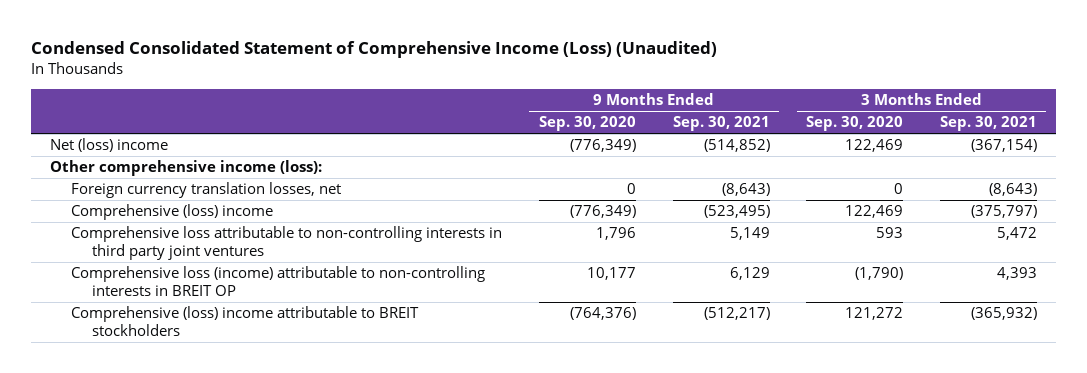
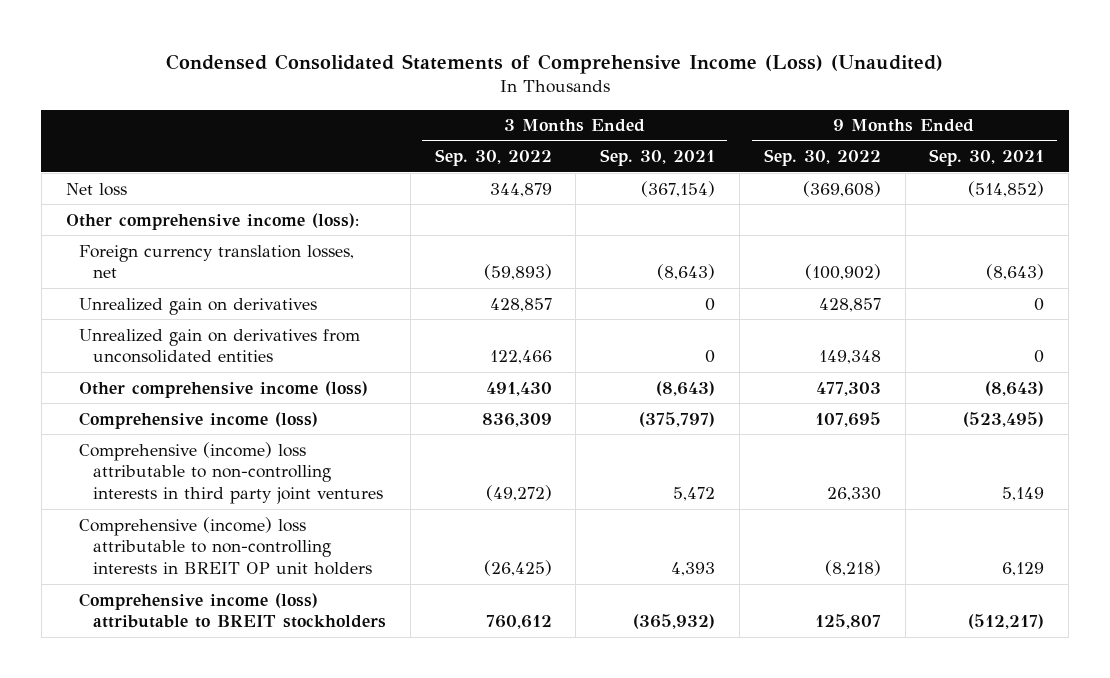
[31,41,718,59] Condensed Consolidated Statement of Comprehensive Income (Loss) (Unaudited) -> [166,53,944,74] Condensed Consolidated Statements of Comprehensive Income (Loss) (Unaudited)
[538,116,636,132] Sep. 30, 2020 -> none
[806,116,904,132] Sep. 30, 2020 -> none
none -> [434,149,552,167] Sep. 30, 2022
none -> [763,149,881,167] Sep. 30, 2022
[49,138,168,153] Net (loss) income -> [65,182,127,196] Net loss
none -> [79,297,318,315] Unrealized gain on derivatives
none -> [79,328,361,364] Unrealized gain on derivatives from unconsolidated entities
none -> [79,380,369,398] Other comprehensive income (loss)
[70,204,273,221] Comprehensive (loss) income -> [79,411,319,429] Comprehensive income (loss)
[70,226,502,261] Comprehensive loss attributable to non-controlling interests in third party joint ventures -> [79,441,383,505] Comprehensive (income) loss attributable to non-controlling interests in third party joint ventures
[70,266,485,297] Comprehensive loss (income) attributable to non-controlling interests in BREIT OP -> [79,516,372,576] Comprehensive (income) loss attributable to non-controlling interests in BREIT OP unit holders
[70,306,419,337] Comprehensive (loss) income attributable to BREIT stockholders -> [79,592,386,629] Comprehensive income (loss) attributable to BREIT stockholders

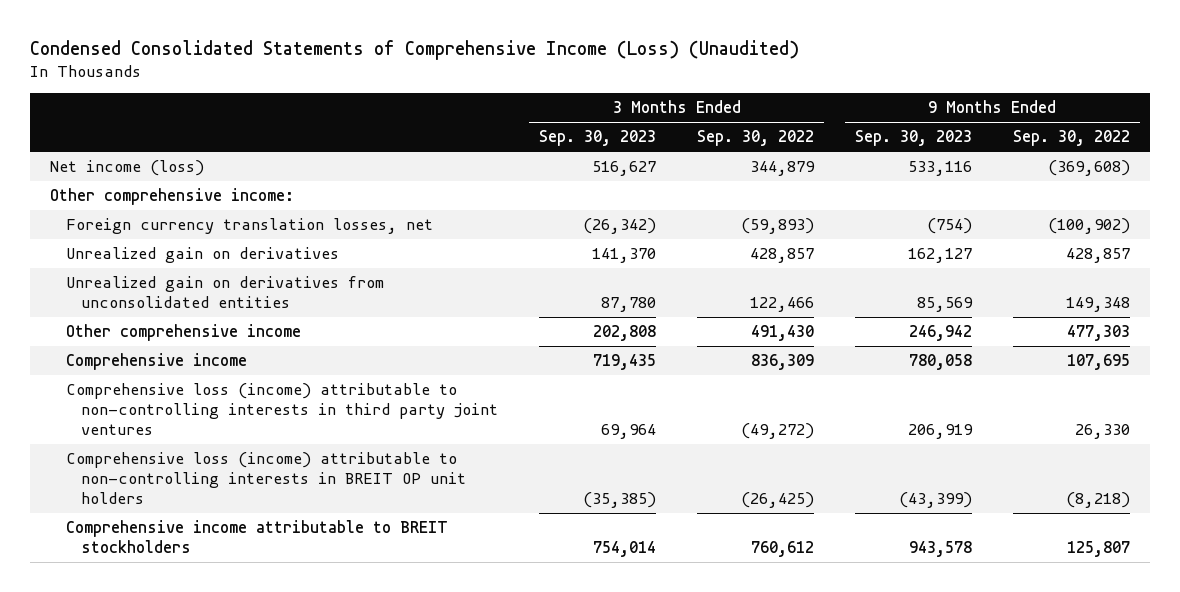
[600,149,716,167] Sep. 30, 2021 -> none
[929,149,1045,167] Sep. 30, 2021 -> none
none -> [539,130,657,147] Sep. 30, 2023
none -> [854,130,972,147] Sep. 30, 2023
[65,182,127,196] Net loss -> [50,160,205,177] Net income (loss)
[65,212,359,230] Other comprehensive income (loss): -> [50,188,295,206] Other comprehensive income:
[79,380,369,398] Other comprehensive income (loss) -> [65,324,301,342] Other comprehensive income
[79,411,319,429] Comprehensive income (loss) -> [65,353,247,371] Comprehensive income
[79,441,383,505] Comprehensive (income) loss attributable to non-controlling interests in third party joint ventures -> [65,383,499,435] Comprehensive loss (income) attributable to non-controlling interests in third party joint ventures
[79,516,372,576] Comprehensive (income) loss attributable to non-controlling interests in BREIT OP unit holders -> [65,452,467,504] Comprehensive loss (income) attributable to non-controlling interests in BREIT OP unit holders
[79,592,386,629] Comprehensive income (loss) attributable to BREIT stockholders -> [65,520,448,554] Comprehensive income attributable to BREIT stockholders

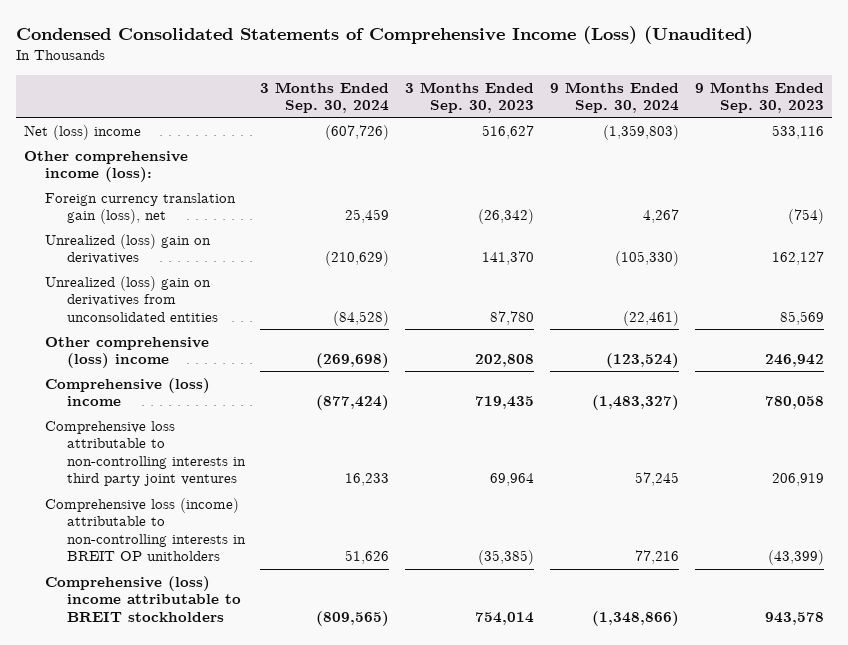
[696,130,814,147] Sep. 30, 2022 -> none
[1012,130,1130,147] Sep. 30, 2022 -> none
none -> [260,81,390,114] 3 Months Ended Sep. 30, 2024
none -> [550,81,680,114] 9 Months Ended Sep. 30, 2024
[50,160,205,177] Net income (loss) -> [24,124,142,140] Net (loss) income
[50,188,295,206] Other comprehensive income: -> [24,150,189,183] Other comprehensive income (loss):
[65,218,433,235] Foreign currency translation losses, net -> [45,192,237,225] Foreign currency translation gain (loss), net
[65,247,339,264] Unrealized gain on derivatives -> [45,233,212,265] Unrealized (loss) gain on derivatives
[65,276,384,309] Unrealized gain on derivatives from unconsolidated entities -> [45,275,218,322] Unrealized (loss) gain on derivatives from unconsolidated entities
[65,324,301,342] Other comprehensive income -> [45,336,210,369] Other comprehensive (loss) income
[65,353,247,371] Comprehensive income -> [45,377,211,407] Comprehensive (loss) income
[65,383,499,435] Comprehensive loss (income) attributable to non-controlling interests in third party joint ventures -> [45,420,246,487] Comprehensive loss attributable to non-controlling interests in third party joint ventures
[65,452,467,504] Comprehensive loss (income) attributable to non-controlling interests in BREIT OP unit holders -> [45,497,246,562] Comprehensive loss (income) attributable to non-controlling interests in BREIT OP unitholders
[65,520,448,554] Comprehensive income attributable to BREIT stockholders -> [45,575,241,622] Comprehensive (loss) income attributable to BREIT stockholders

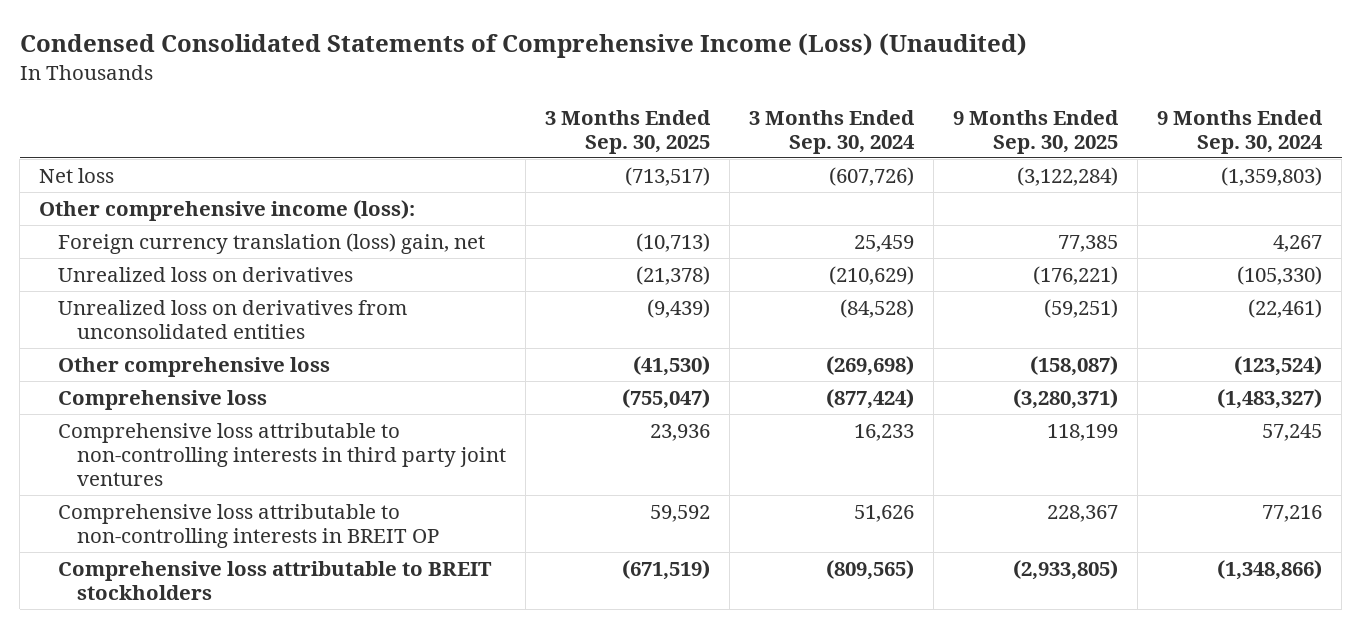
[405,81,535,114] 3 Months Ended Sep. 30, 2023 -> none
[695,81,825,114] 9 Months Ended Sep. 30, 2023 -> none
none -> [544,109,711,154] 3 Months Ended Sep. 30, 2025
none -> [953,109,1120,154] 9 Months Ended Sep. 30, 2025
[24,124,142,140] Net (loss) income -> [39,168,115,184] Net loss
[45,192,237,225] Foreign currency translation gain (loss), net -> [58,233,486,255] Foreign currency translation (loss) gain, net
[45,233,212,265] Unrealized (loss) gain on derivatives -> [58,267,354,283] Unrealized loss on derivatives
[45,275,218,322] Unrealized (loss) gain on derivatives from unconsolidated entities -> [58,300,408,339] Unrealized loss on derivatives from unconsolidated entities
[45,336,210,369] Other comprehensive (loss) income -> [58,357,331,378] Other comprehensive loss
[45,377,211,407] Comprehensive (loss) income -> [58,390,268,411] Comprehensive loss
[45,497,246,562] Comprehensive loss (income) attributable to non-controlling interests in BREIT OP unitholders -> [58,504,439,548] Comprehensive loss attributable to non-controlling interests in BREIT OP
[45,575,241,622] Comprehensive (loss) income attributable to BREIT stockholders -> [58,561,493,600] Comprehensive loss attributable to BREIT stockholders

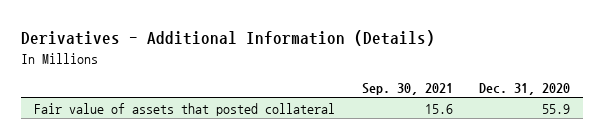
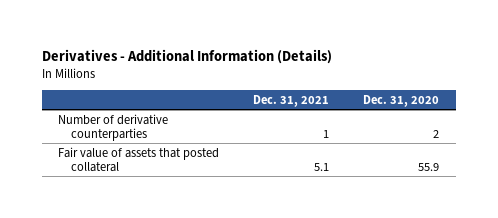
[361,82,453,95] Sep. 30, 2021 -> none
none -> [253,94,330,107] Dec. 31, 2021
none -> [58,113,169,142] Number of derivative counterparties

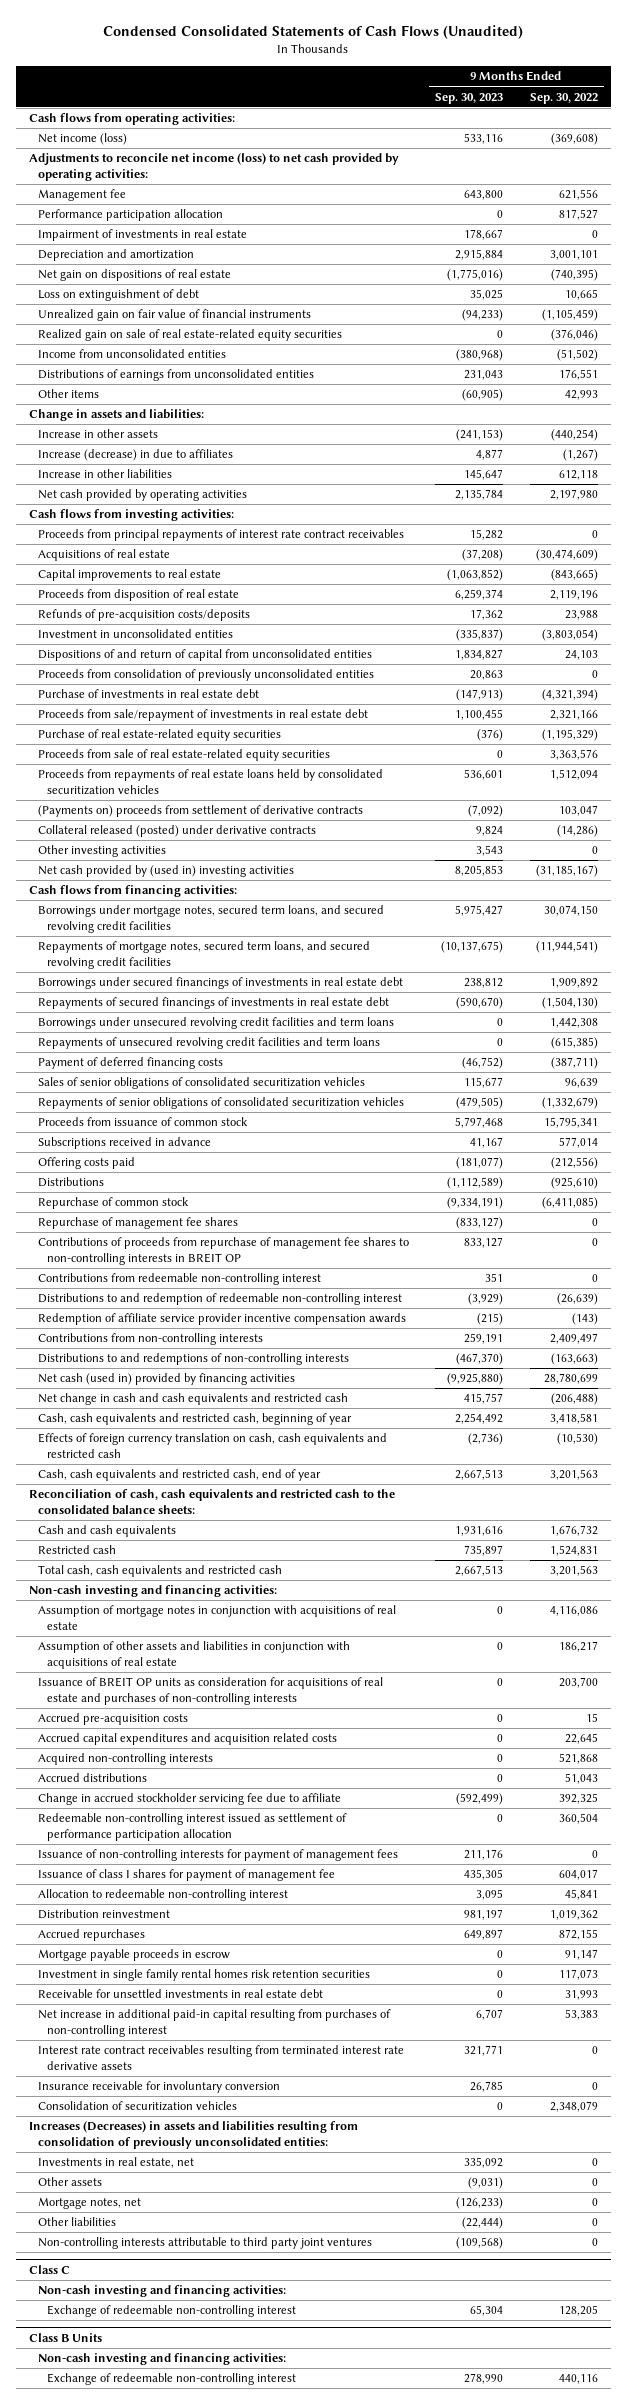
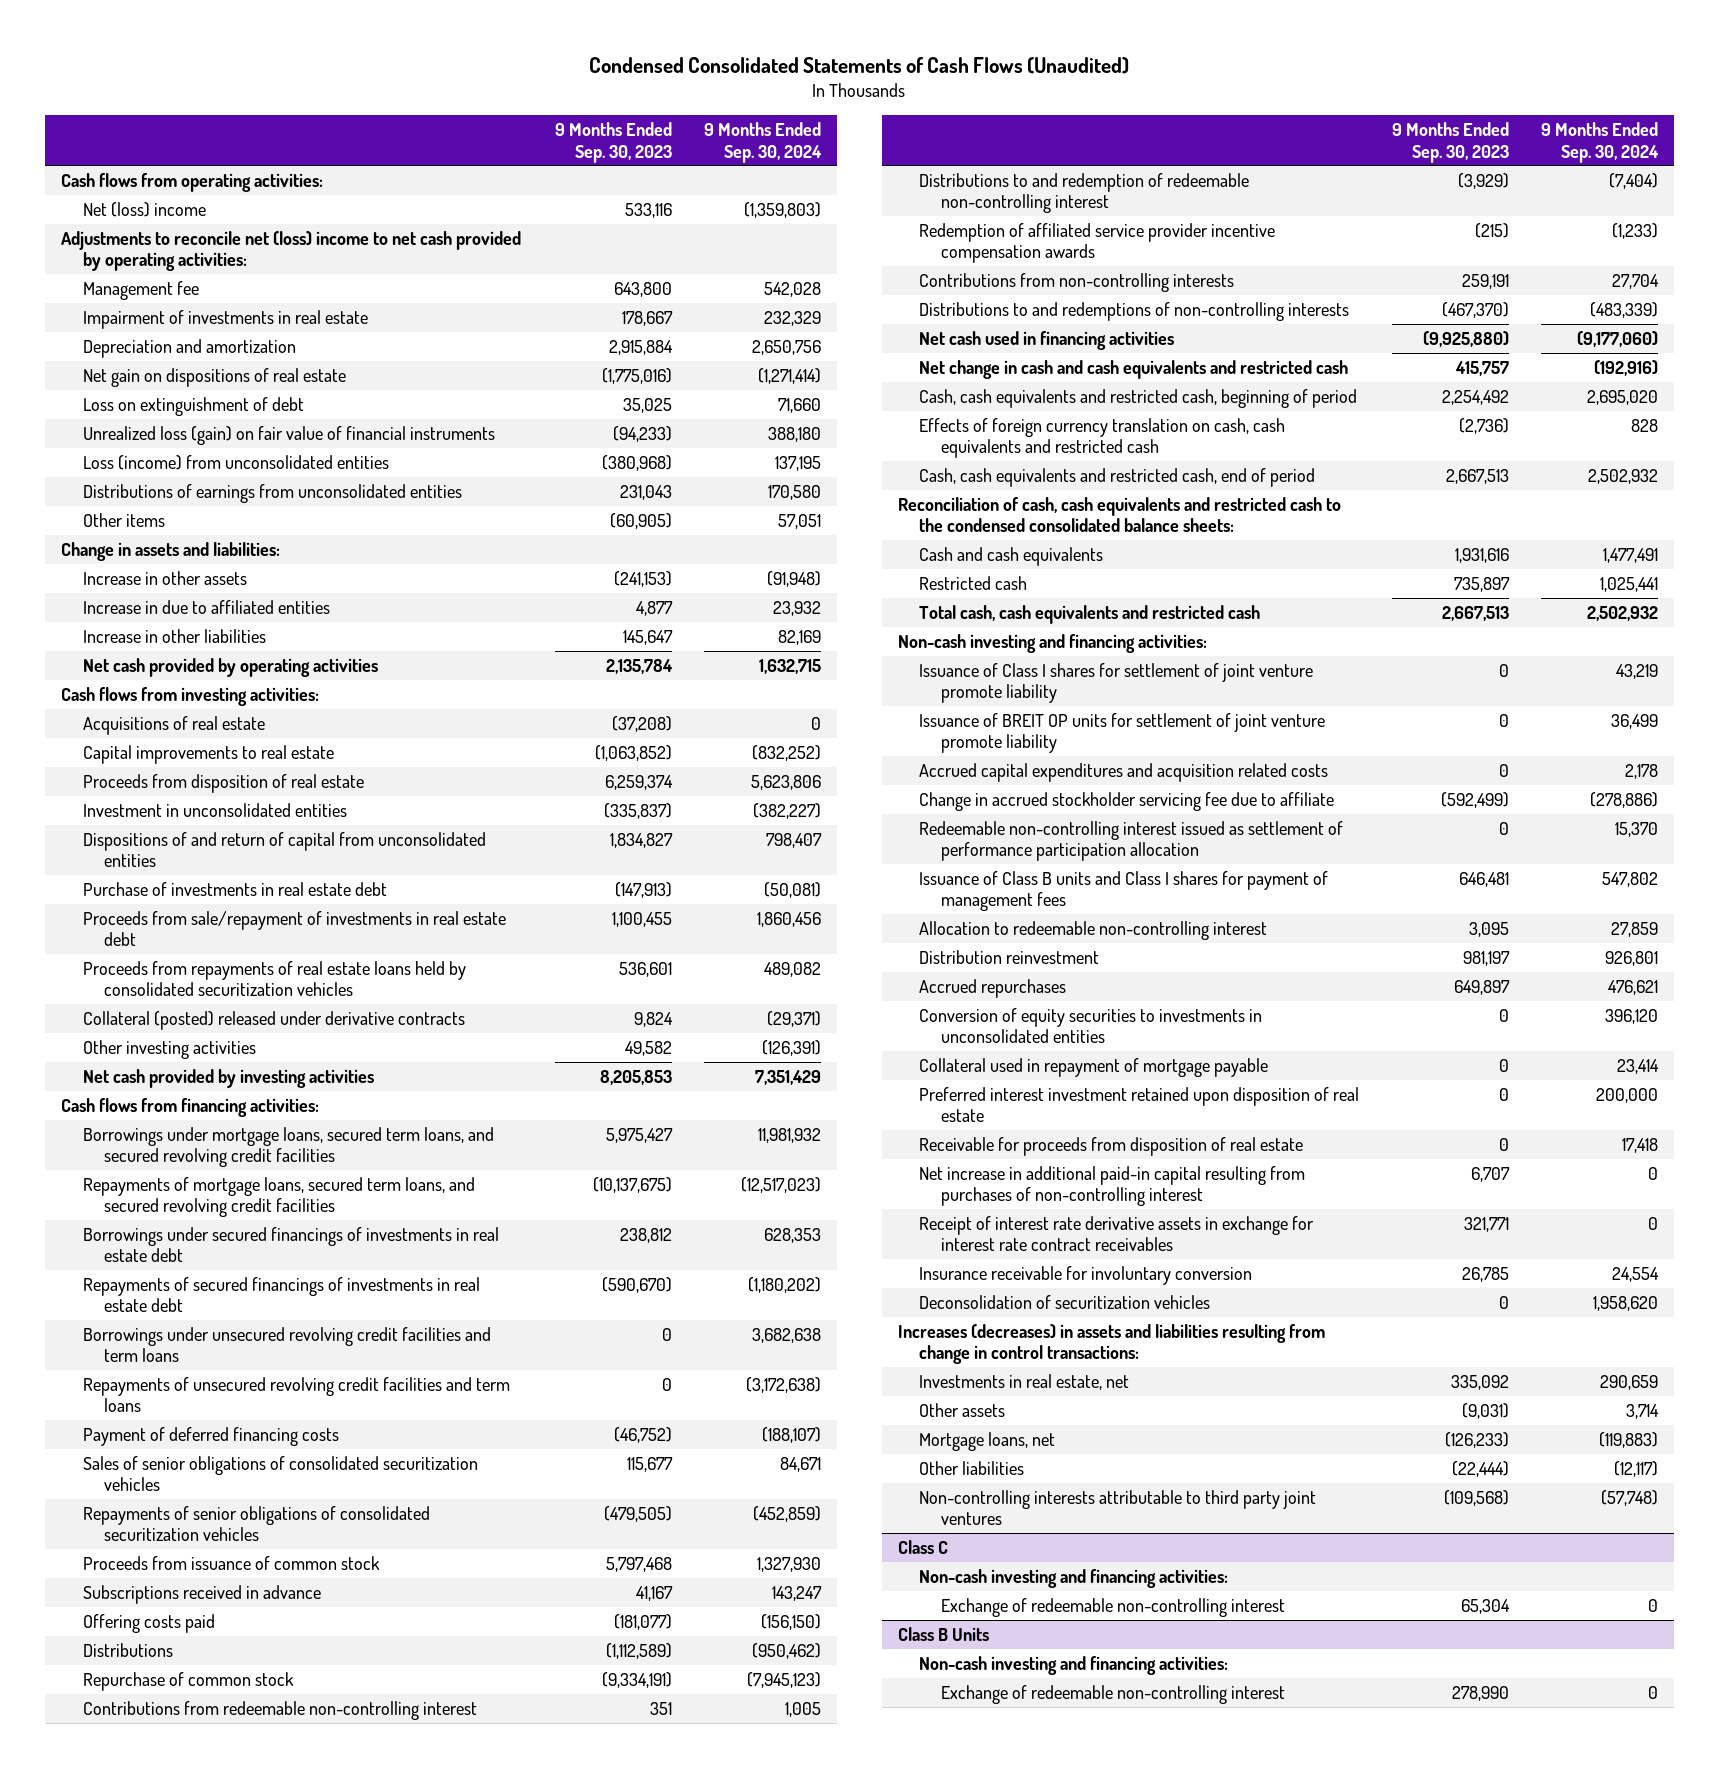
[529,92,598,104] Sep. 30, 2022 -> none
none -> [703,122,822,163] 9 Months Ended Sep. 30, 2024
[38,133,128,146] Net income (loss) -> [82,201,206,217] Net (loss) income
[29,153,400,181] Adjustments to reconcile net income (loss) to net cash provided by operating activities: -> [60,230,521,272] Adjustments to reconcile net (loss) income to net cash provided by operating activities:
[38,209,224,222] Performance participation allocation -> none
[38,329,343,342] Realized gain on sale of real estate-related equity securities -> none
[38,309,312,322] Unrealized gain on fair value of financial instruments -> [82,425,495,445] Unrealized loss (gain) on fair value of financial instruments
[38,349,227,359] Income from unconsolidated entities -> [82,454,389,470] Loss (income) from unconsolidated entities
[38,449,234,462] Increase (decrease) in due to affiliates -> [82,599,330,614] Increase in due to affiliated entities
[38,529,405,542] Proceeds from principal repayments of interest rate contract receivables -> none
[38,609,251,622] Refunds of pre-acquisition costs/deposits -> none
[38,669,375,682] Proceeds from consolidation of previously unconsolidated entities -> none
[38,729,282,742] Purchase of real estate-related equity securities -> none
[38,749,331,762] Proceeds from sale of real estate-related equity securities -> none
[38,805,364,818] (Payments on) proceeds from settlement of derivative contracts -> none
[38,825,317,838] Collateral released (posted) under derivative contracts -> [82,1010,465,1030] Collateral (posted) released under derivative contracts
[476,845,504,857] 3,543 -> [624,1040,672,1056] 49,582
[38,865,295,878] Net cash provided by (used in) investing activities -> [82,1068,374,1088] Net cash provided by investing activities
[38,905,385,933] Borrowings under mortgage notes, secured term loans, and secured revolving credit facilities -> [82,1126,494,1168] Borrowings under mortgage loans, secured term loans, and secured revolving credit facilities
[38,941,371,969] Repayments of mortgage notes, secured term loans, and secured revolving credit facilities -> [82,1176,475,1218] Repayments of mortgage loans, secured term loans, and secured revolving credit facilities
[38,1217,239,1230] Repurchase of management fee shares -> none
[38,1237,410,1265] Contributions of proceeds from repurchase of management fee shares to non-controlling interests in BREIT OP -> none
[38,1313,407,1326] Redemption of affiliate service provider incentive compensation awards -> [919,222,1276,264] Redemption of affiliated service provider incentive compensation awards
[38,1373,296,1386] Net cash (used in) provided by financing activities -> [919,330,1175,350] Net cash used in financing activities
[38,1413,353,1426] Cash, cash equivalents and restricted cash, beginning of year -> [919,388,1358,408] Cash, cash equivalents and restricted cash, beginning of period
[38,1469,322,1482] Cash, cash equivalents and restricted cash, end of year -> [919,467,1316,487] Cash, cash equivalents and restricted cash, end of period
[29,1489,396,1515] Reconciliation of cash, cash equivalents and restricted cash to the consolidated balance sheets: -> [897,496,1341,533] Reconciliation of cash, cash equivalents and restricted cash to the condensed consolidated balance sheets:
[38,1605,397,1630] Assumption of mortgage notes in conjunction with acquisitions of real estate -> none
[38,1641,351,1669] Assumption of other assets and liabilities in conjunction with acquisitions of real estate -> none
[38,1677,384,1705] Issuance of BREIT OP units as consideration for acquisitions of real estate and purchases of non-controlling interests -> none
[38,1713,189,1726] Accrued pre-acquisition costs -> none
none -> [919,662,1314,704] Issuance of Class I shares for settlement of joint venture promote liability
none -> [919,712,1326,754] Issuance of BREIT OP units for settlement of joint venture promote liability
[38,1753,214,1766] Acquired non-controlling interests -> none
[38,1773,148,1783] Accrued distributions -> none
[38,1869,336,1882] Issuance of class I shares for payment of management fee -> none
[38,1849,399,1862] Issuance of non-controlling interests for payment of management fees -> [919,870,1329,912] Issuance of Class B units and Class I shares for payment of management fees
[464,1849,504,1861] 211,176 -> [1458,871,1509,887] 646,481
[38,1949,231,1962] Mortgage payable proceeds in escrow -> none
[38,1969,371,1982] Investment in single family rental homes risk retention securities -> none
[38,1989,324,1999] Receivable for unsettled investments in real estate debt -> none
none -> [919,1007,1263,1044] Conversion of equity securities to investments in unconsolidated entities
none -> [919,1057,1269,1077] Collateral used in repayment of mortgage payable
none -> [919,1086,1360,1123] Preferred interest investment retained upon disposition of real estate
none -> [919,1136,1304,1156] Receivable for proceeds from disposition of real estate
[38,2045,405,2070] Interest rate contract receivables resulting from terminated interest rate derivative assets -> [919,1215,1315,1252] Receipt of interest rate derivative assets in exchange for interest rate contract receivables
[38,2101,238,2112] Consolidation of securitization vehicles -> [919,1294,1211,1309] Deconsolidation of securitization vehicles
[29,2121,359,2149] Increases (Decreases) in assets and liabilities resulting from consolidation of previously unconsolidated entities: -> [897,1323,1325,1365] Increases (decreases) in assets and liabilities resulting from change in control transactions:
[38,2197,142,2210] Mortgage notes, net -> [919,1431,1056,1451] Mortgage loans, net

